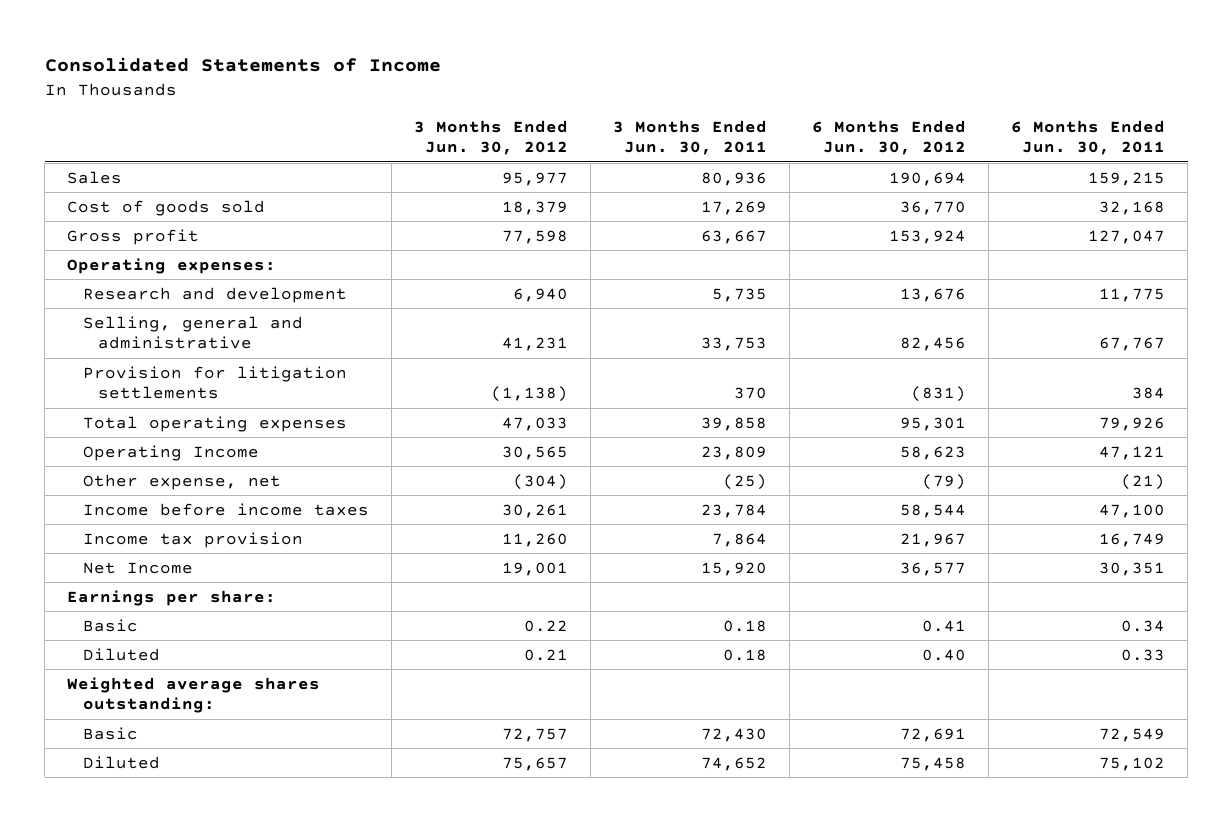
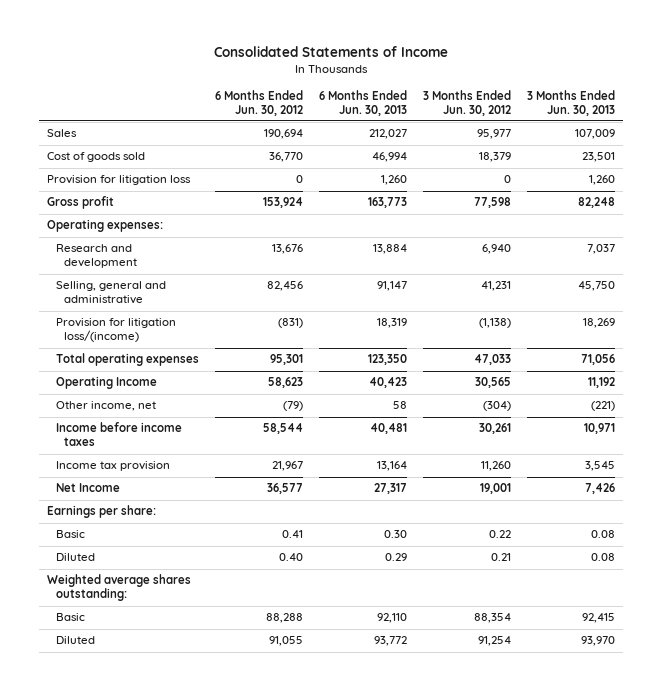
[612,119,767,156] 3 Months Ended Jun. 30, 2011 -> none
[1010,119,1165,156] 6 Months Ended Jun. 30, 2011 -> none
none -> [318,89,407,116] 6 Months Ended Jun. 30, 2013
none -> [526,89,615,116] 3 Months Ended Jun. 30, 2013
none -> [47,175,192,186] Provision for litigation loss
[82,365,347,400] Provision for litigation settlements -> [55,318,176,343] Provision for litigation loss/(income)
[82,473,281,490] Other expense, net -> [55,401,156,412] Other income, net
[501,727,568,742] 72,757 -> [473,613,511,624] 88,354
[899,727,966,742] 72,691 -> [265,613,303,624] 88,288
[501,756,568,771] 75,657 -> [477,636,511,647] 91,254
[899,756,966,771] 75,458 -> [268,636,303,647] 91,055

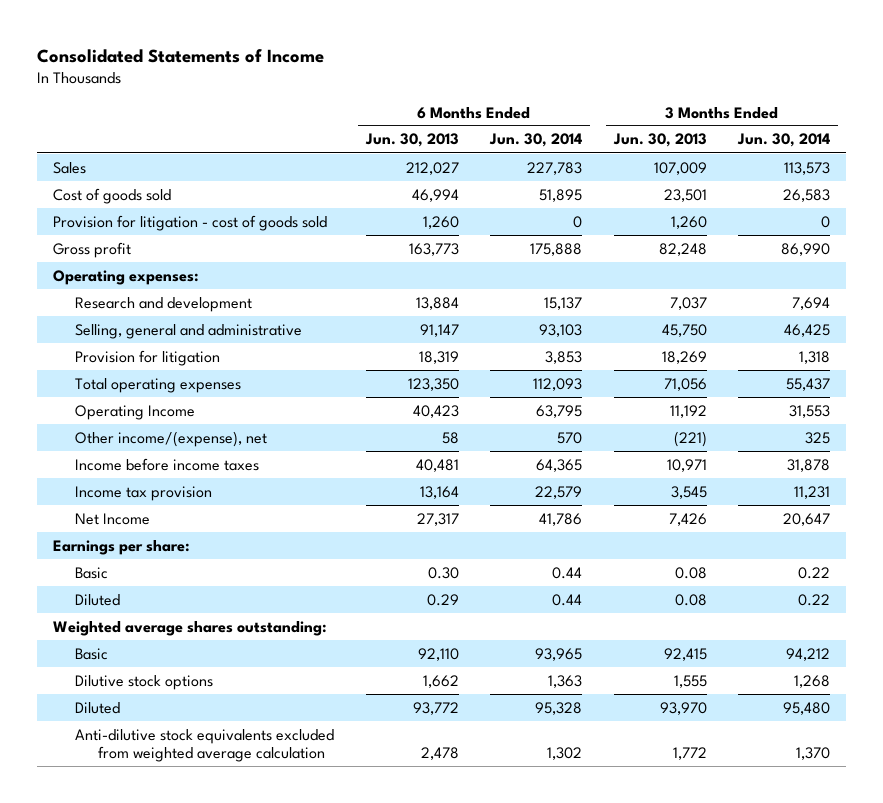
[214,89,303,116] 6 Months Ended Jun. 30, 2012 -> none
[422,89,511,116] 3 Months Ended Jun. 30, 2012 -> none
none -> [489,133,583,148] Jun. 30, 2014
none -> [737,133,831,148] Jun. 30, 2014
[47,175,192,186] Provision for litigation loss -> [52,214,327,231] Provision for litigation - cost of goods sold
[55,318,176,343] Provision for litigation loss/(income) -> [75,349,221,366] Provision for litigation
[55,401,156,412] Other income, net -> [75,430,268,447] Other income/(expense), net
none -> [75,674,214,690] Dilutive stock options
none -> [75,728,335,763] Anti-dilutive stock equivalents excluded from weighted average calculation

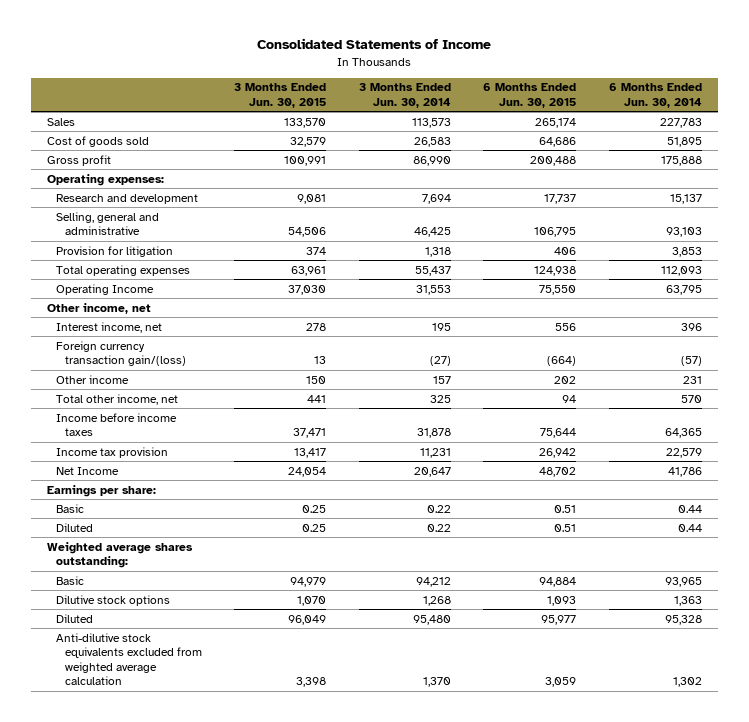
[364,133,459,148] Jun. 30, 2013 -> none
[612,133,707,148] Jun. 30, 2013 -> none
none -> [234,83,327,108] 3 Months Ended Jun. 30, 2015
none -> [483,83,577,108] 6 Months Ended Jun. 30, 2015
[52,214,327,231] Provision for litigation - cost of goods sold -> none
none -> [46,302,151,314] Other income, net
none -> [56,321,163,333] Interest income, net
none -> [56,340,187,367] Foreign currency transaction gain/(loss)
none -> [56,374,130,384] Other income
[75,430,268,447] Other income/(expense), net -> [56,393,179,405] Total other income, net

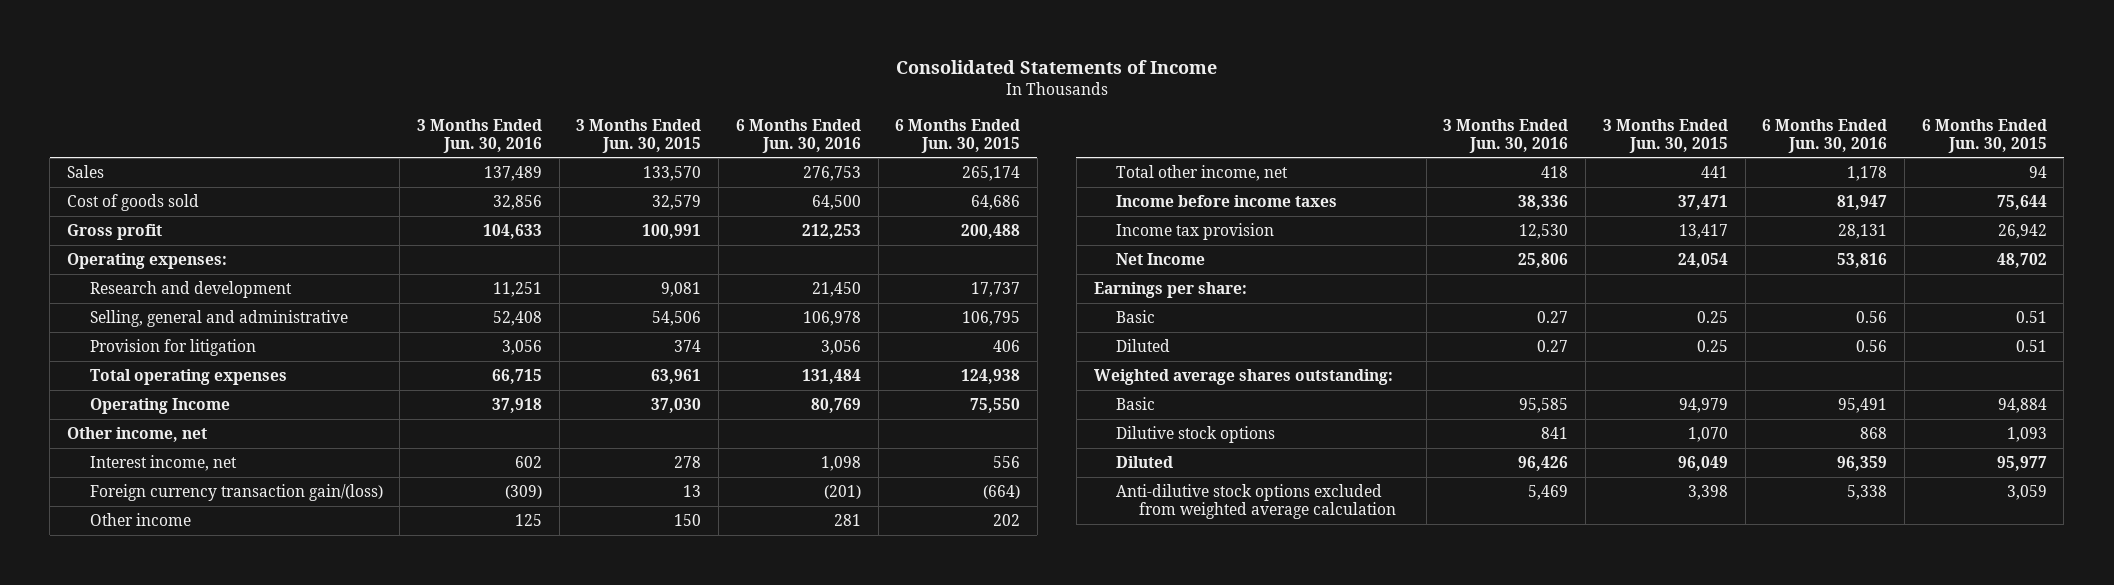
[358,83,451,108] 3 Months Ended Jun. 30, 2014 -> none
[608,83,702,108] 6 Months Ended Jun. 30, 2014 -> none
none -> [417,118,543,153] 3 Months Ended Jun. 30, 2016
none -> [735,118,861,153] 6 Months Ended Jun. 30, 2016
[56,632,203,686] Anti-dilutive stock equivalents excluded from weighted average calculation -> [1116,483,1396,520] Anti-dilutive stock options excluded from weighted average calculation

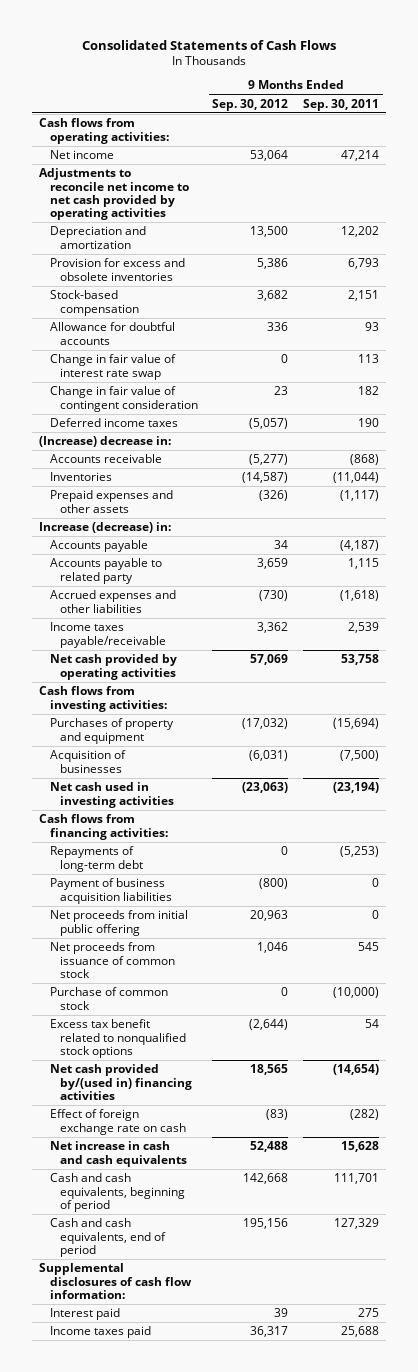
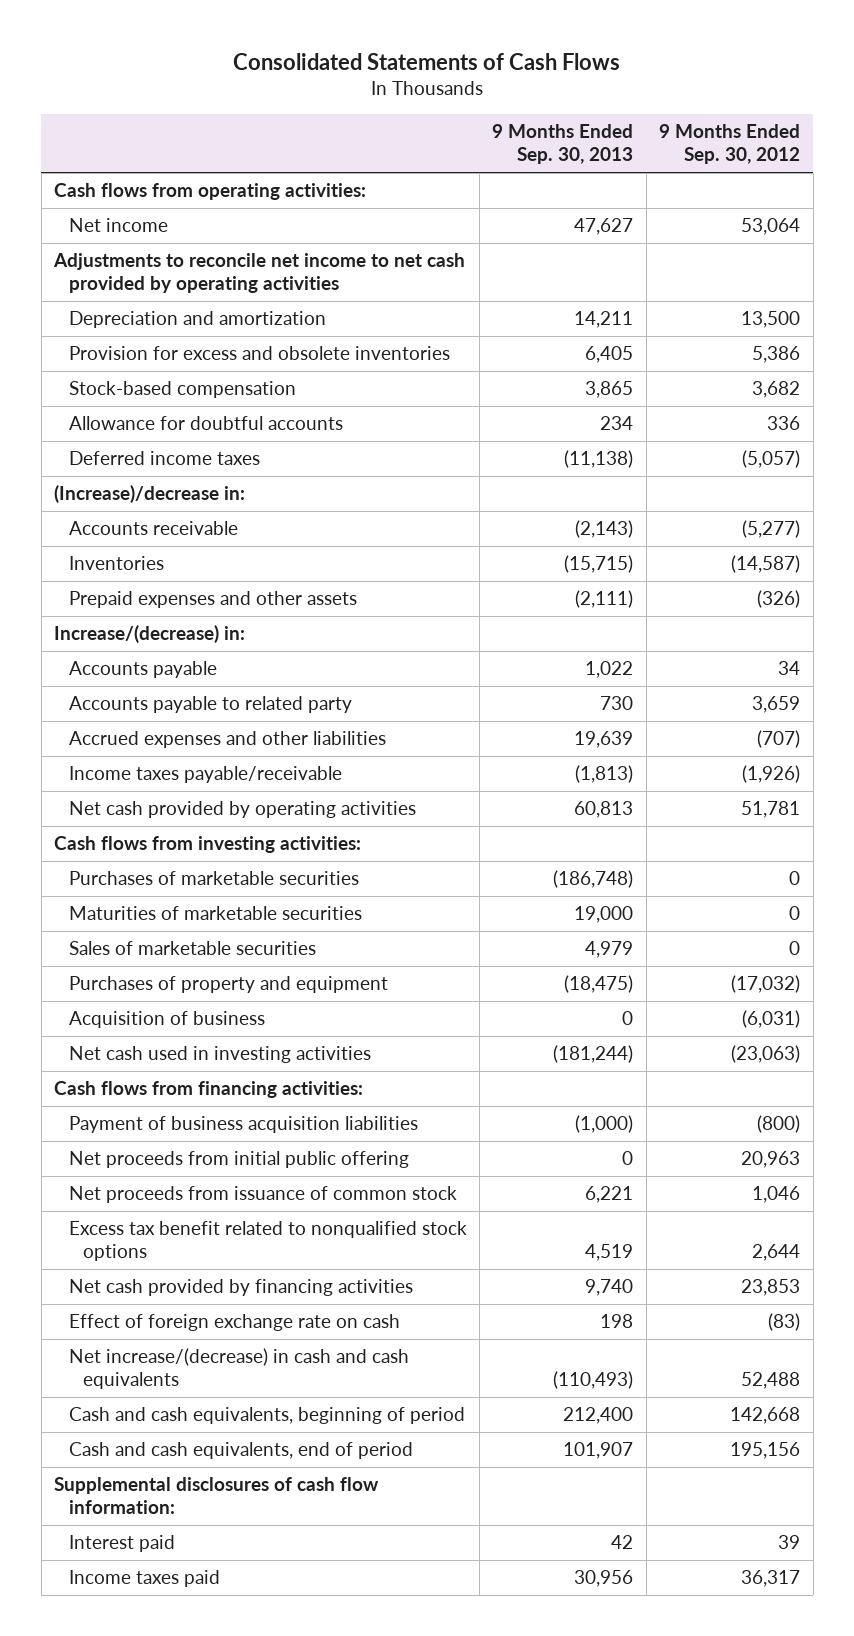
[303,98,380,111] Sep. 30, 2011 -> none
none -> [492,124,634,165] 9 Months Ended Sep. 30, 2013
[49,354,176,380] Change in fair value of interest rate swap -> none
[49,386,198,412] Change in fair value of contingent consideration -> none
[39,436,172,448] (Increase) decrease in: -> [54,485,246,504] (Increase)/decrease in:
[39,522,172,534] Increase (decrease) in: -> [54,625,246,644] Increase/(decrease) in:
[259,590,289,602] (730) -> [757,730,801,749] (707)
[257,622,289,634] 3,362 -> [742,765,801,784] (1,926)
[250,654,289,666] 57,069 -> [741,801,801,819] 51,781
none -> [68,871,359,886] Purchases of marketable securities
none -> [68,906,362,921] Maturities of marketable securities
none -> [68,941,316,956] Sales of marketable securities
[49,750,126,773] Acquisition of businesses -> [68,1011,265,1029] Acquisition of business
[49,846,143,872] Repayments of long-term debt -> none
[49,987,168,1010] Purchase of common stock -> none
[249,1019,289,1031] (2,644) -> [752,1244,801,1262] 2,644
[49,1064,192,1100] Net cash provided by/(used in) financing activities -> [68,1279,413,1297] Net cash provided by financing activities
[250,1064,289,1076] 18,565 -> [741,1279,801,1297] 23,853
[49,1141,187,1167] Net increase in cash and cash equivalents -> [68,1348,409,1390] Net increase/(decrease) in cash and cash equivalents

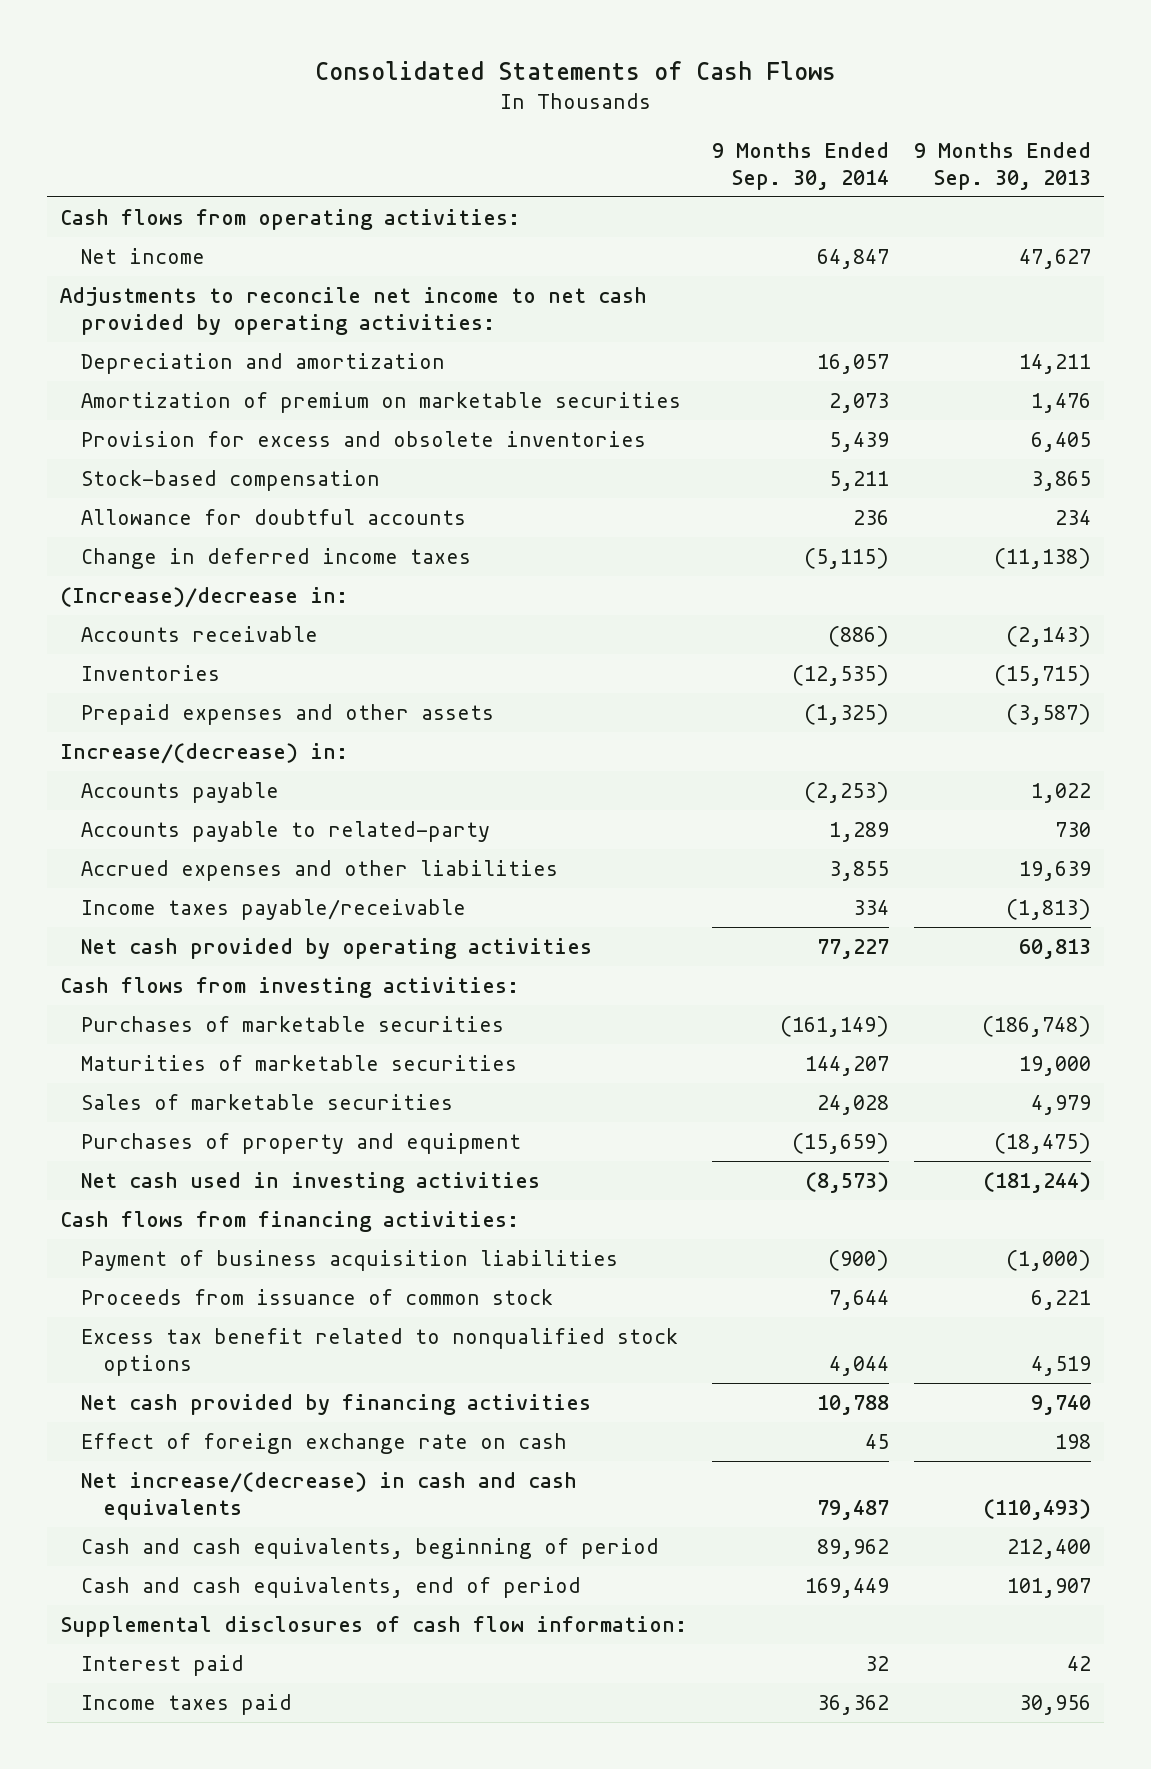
[659,124,801,165] 9 Months Ended Sep. 30, 2012 -> none
none -> [712,142,890,190] 9 Months Ended Sep. 30, 2014
[53,253,466,294] Adjustments to reconcile net income to net cash provided by operating activities -> [59,287,647,335] Adjustments to reconcile net income to net cash provided by operating activities:
none -> [81,392,682,414] Amortization of premium on marketable securities
[68,451,260,466] Deferred income taxes -> [81,548,472,570] Change in deferred income taxes
[575,590,634,609] (2,111) -> [1006,704,1092,726] (3,587)
[68,696,352,714] Accounts payable to related party -> [81,821,491,843] Accounts payable to related-party
[68,1011,265,1029] Acquisition of business -> none
[68,1151,409,1169] Net proceeds from initial public offering -> none
[68,1186,457,1204] Net proceeds from issuance of common stock -> [81,1289,554,1306] Proceeds from issuance of common stock

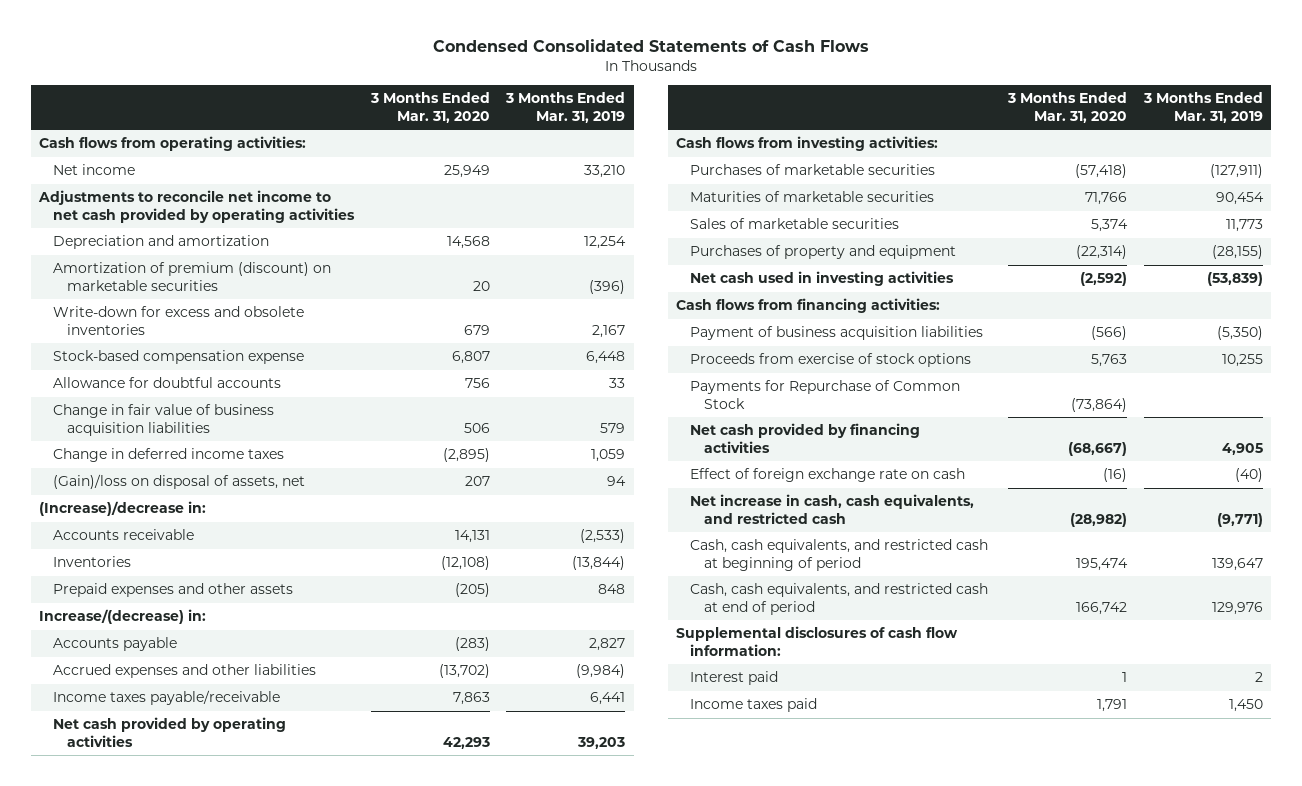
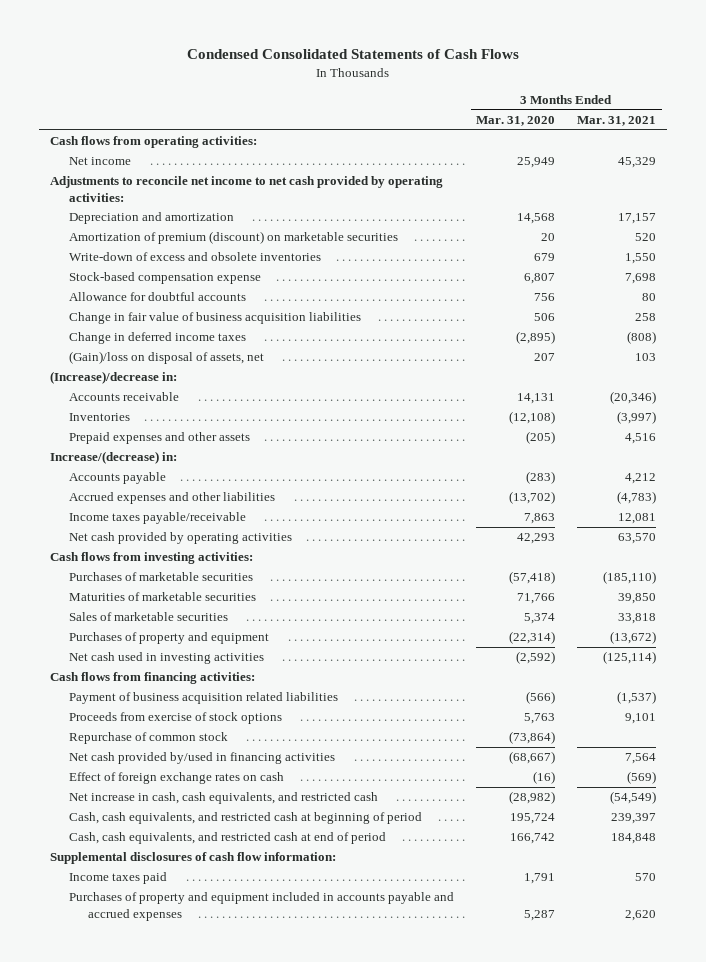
[505,91,626,123] 3 Months Ended Mar. 31, 2019 -> none
none -> [577,115,657,126] Mar. 31, 2021
[38,190,355,223] Adjustments to reconcile net income to net cash provided by operating activities -> [50,176,444,202] Adjustments to reconcile net income to net cash provided by operating activities:
[52,306,304,335] Write-down for excess and obsolete inventories -> [69,252,322,262] Write-down of excess and obsolete inventories
[690,326,984,341] Payment of business acquisition liabilities -> [69,692,339,705] Payment of business acquisition related liabilities
[690,380,961,409] Payments for Repurchase of Common Stock -> [69,732,229,745] Repurchase of common stock
[690,423,921,453] Net cash provided by financing activities -> [69,752,336,765] Net cash provided by/used in financing activities
[690,468,966,483] Effect of foreign exchange rate on cash -> [69,772,285,785] Effect of foreign exchange rates on cash
[1075,557,1128,571] 195,474 -> [510,813,556,825] 195,724
[690,671,779,686] Interest paid -> none
none -> [69,892,455,921] Purchases of property and equipment included in accounts payable and accrued expenses

